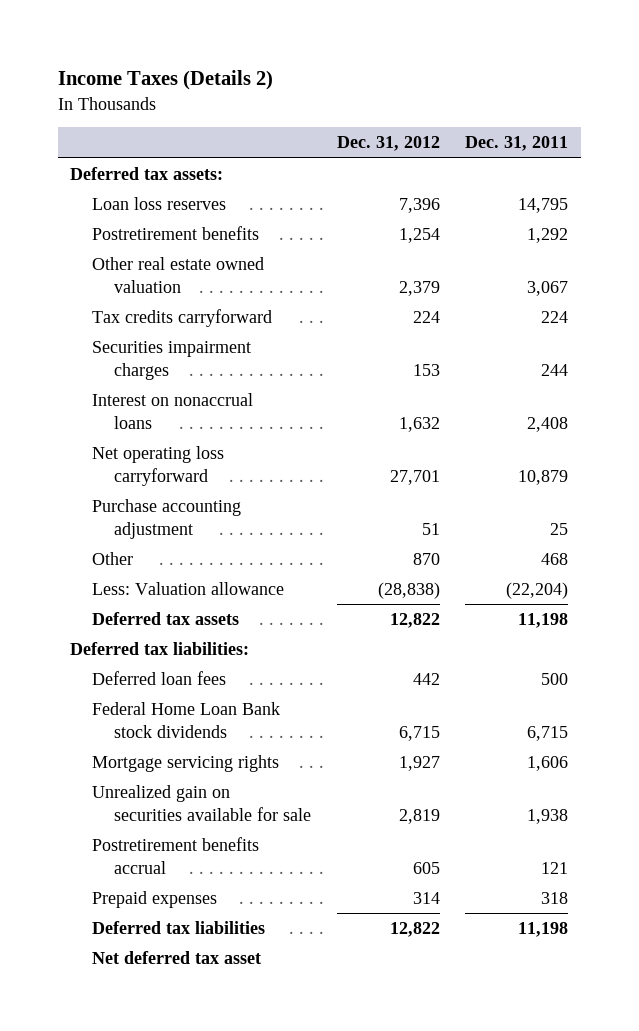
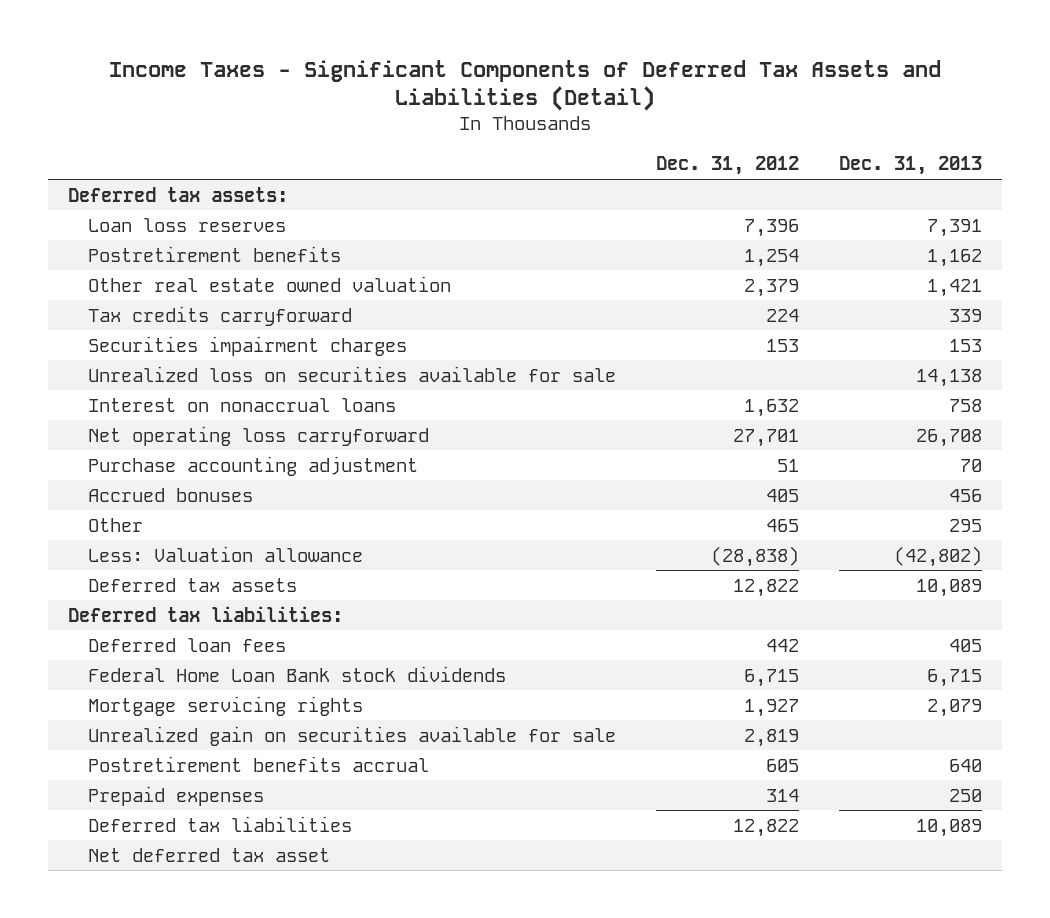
[57,70,273,91] Income Taxes (Details 2) -> [109,59,942,112] Income Taxes - Significant Components of Deferred Tax Assets and Liabilities (Detail)
[465,136,569,152] Dec. 31, 2011 -> none
none -> [839,156,983,176] Dec. 31, 2013
none -> [88,365,617,382] Unrealized loss on securities available for sale
none -> [88,487,254,502] Accrued bonuses
[412,552,440,565] 870 -> [766,518,800,532] 465

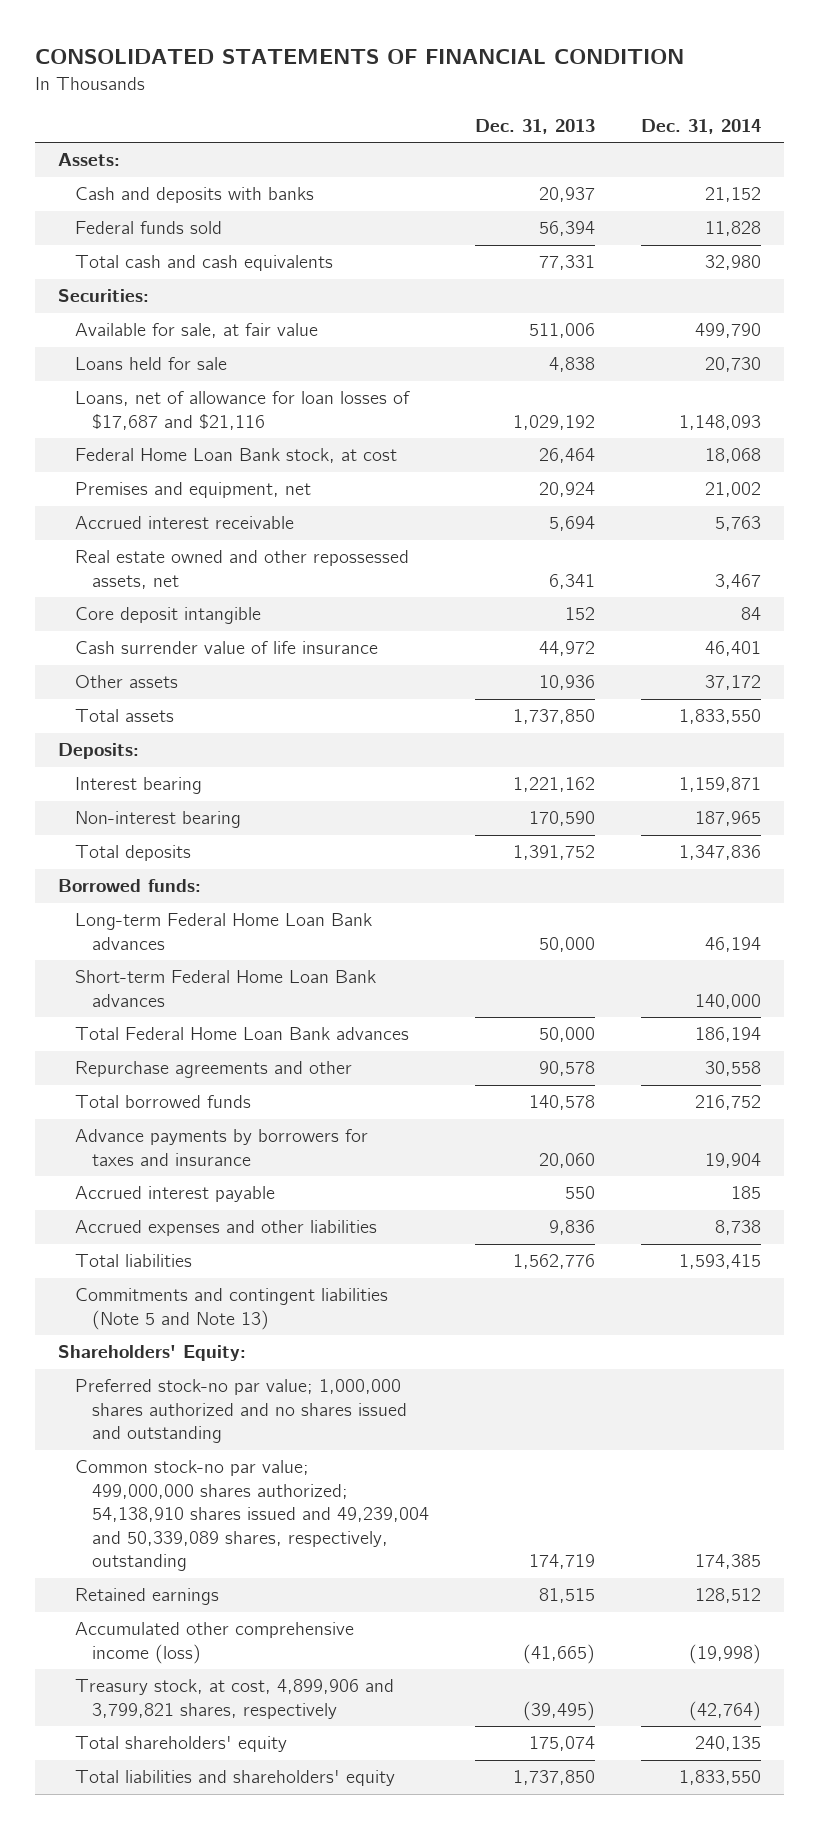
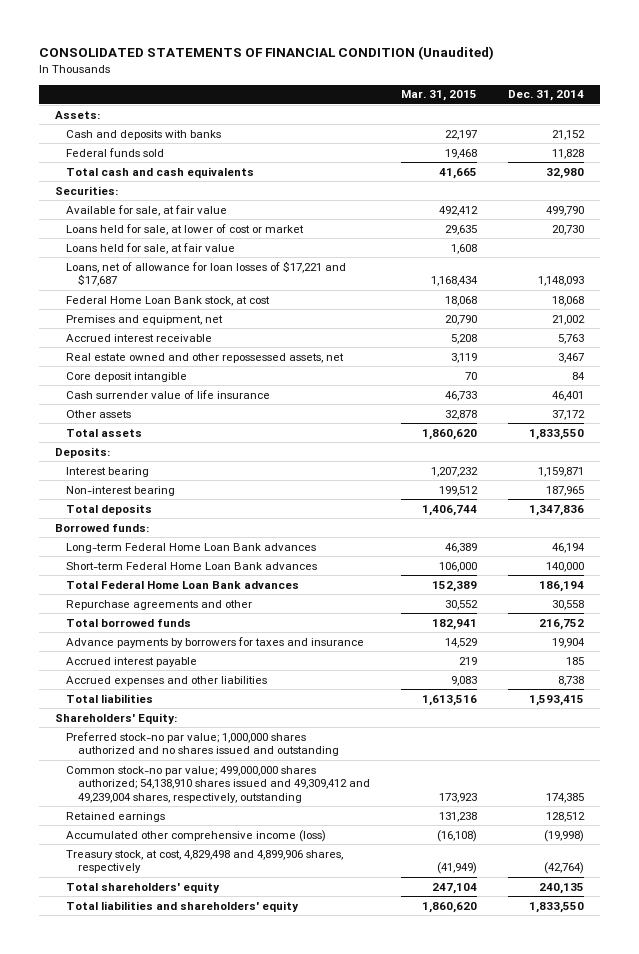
[35,49,685,65] CONSOLIDATED STATEMENTS OF FINANCIAL CONDITION -> [39,46,495,61] CONSOLIDATED STATEMENTS OF FINANCIAL CONDITION (Unaudited)
[474,118,595,134] Dec. 31, 2013 -> none
none -> [401,90,478,102] Mar. 31, 2015
[75,357,228,371] Loans held for sale -> [66,223,305,235] Loans held for sale, at lower of cost or market
none -> [66,242,236,254] Loans held for sale, at fair value
[75,391,411,430] Loans, net of allowance for loan losses of $17,687 and $21,116 -> [66,260,347,287] Loans, net of allowance for loan losses of $17,221 and $17,687
[75,1288,389,1330] Commitments and contingent liabilities (Note 5 and Note 13) -> none
[75,1460,429,1572] Common stock-no par value; 499,000,000 shares authorized; 54,138,910 shares issued and 49,239,004 and 50,339,089 shares, respectively, outstanding -> [66,765,370,803] Common stock-no par value; 499,000,000 shares authorized; 54,138,910 shares issued and 49,309,412 and 49,239,004 shares, respectively, outstanding
[75,1679,395,1719] Treasury stock, at cost, 4,899,906 and 3,799,821 shares, respectively -> [66,849,344,874] Treasury stock, at cost, 4,829,498 and 4,899,906 shares, respectively

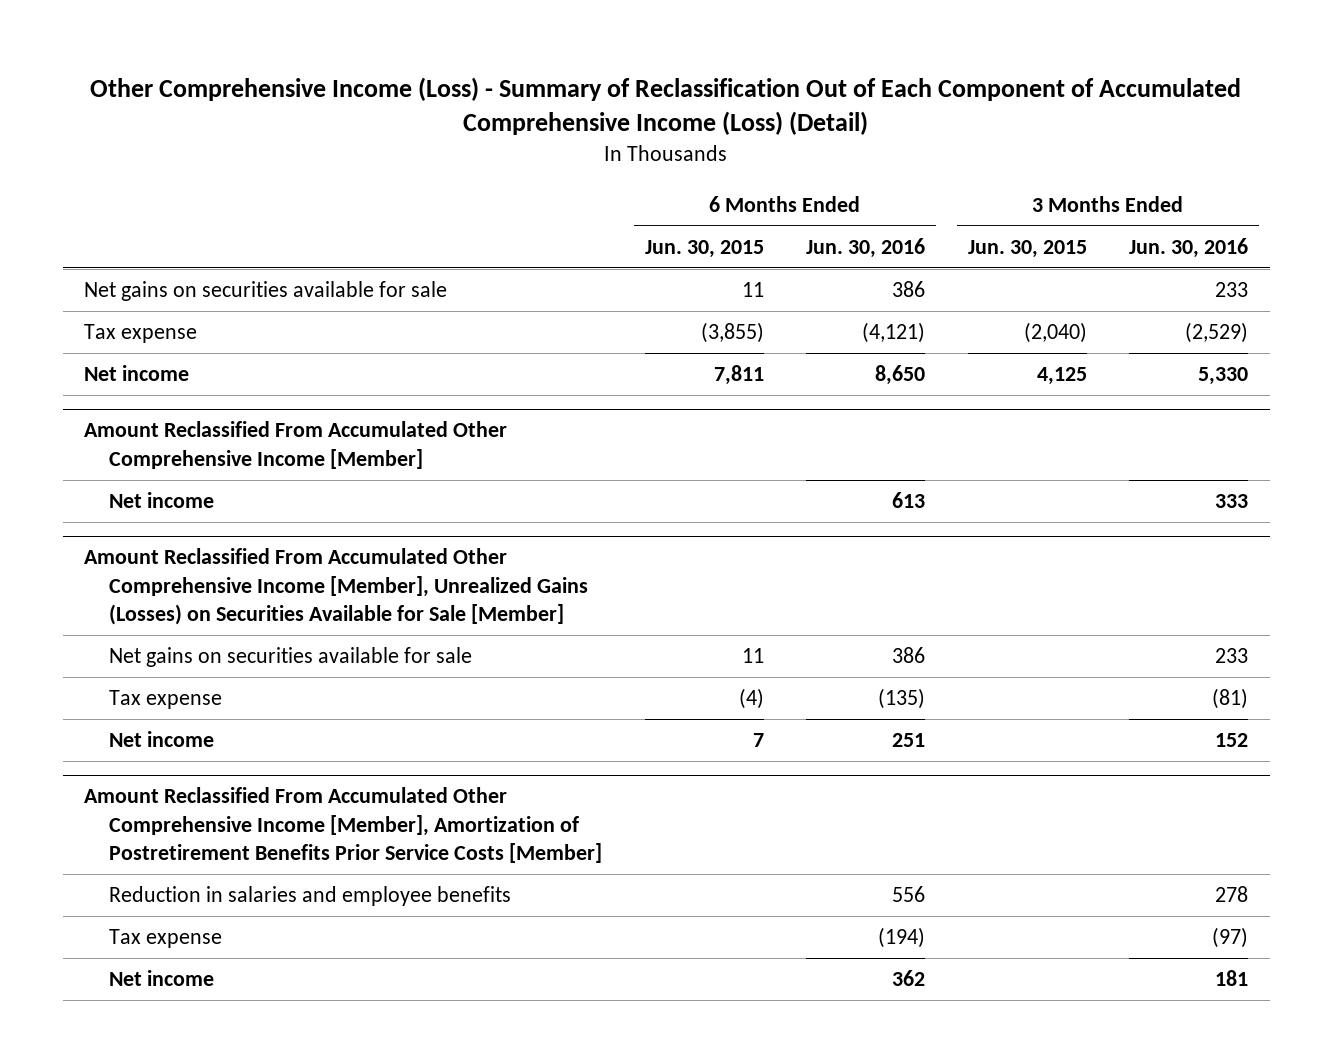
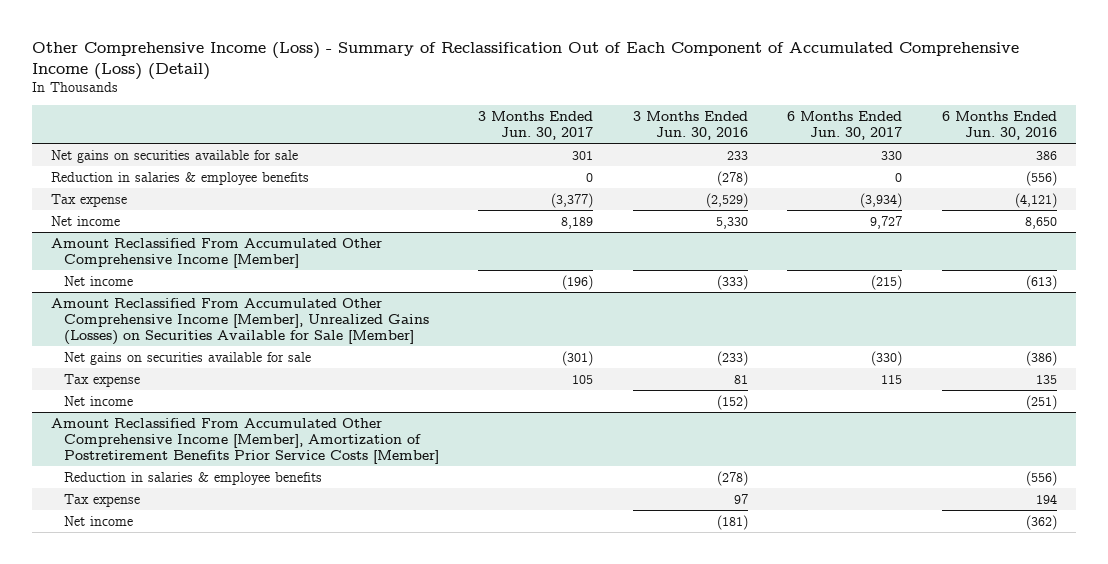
[644,240,764,259] Jun. 30, 2015 -> none
[967,240,1087,259] Jun. 30, 2015 -> none
none -> [478,110,594,140] 3 Months Ended Jun. 30, 2017
none -> [787,110,903,140] 6 Months Ended Jun. 30, 2017
none -> [51,171,310,185] Reduction in salaries & employee benefits
[892,492,926,509] 613 -> [1025,274,1057,290] (613)
[1215,494,1249,509] 333 -> [716,274,748,290] (333)
[892,647,926,664] 386 -> [1025,350,1057,366] (386)
[1215,648,1249,664] 233 -> [716,350,748,366] (233)
[878,688,926,710] (135) -> [1035,374,1057,384] 135
[1212,688,1249,710] (81) -> [733,374,748,384] 81
[892,733,926,748] 251 -> [1025,394,1057,410] (251)
[1215,733,1249,748] 152 -> [716,394,748,410] (152)
[108,886,511,907] Reduction in salaries and employee benefits -> [64,471,323,485] Reduction in salaries & employee benefits
[892,886,926,903] 556 -> [1025,470,1057,486] (556)
[1215,886,1249,903] 278 -> [716,470,748,486] (278)
[878,927,926,949] (194) -> [1035,493,1057,504] 194
[1212,927,1249,949] (97) -> [733,493,748,504] 97
[892,970,926,987] 362 -> [1025,514,1057,530] (362)
[1215,970,1249,987] 181 -> [716,514,748,530] (181)

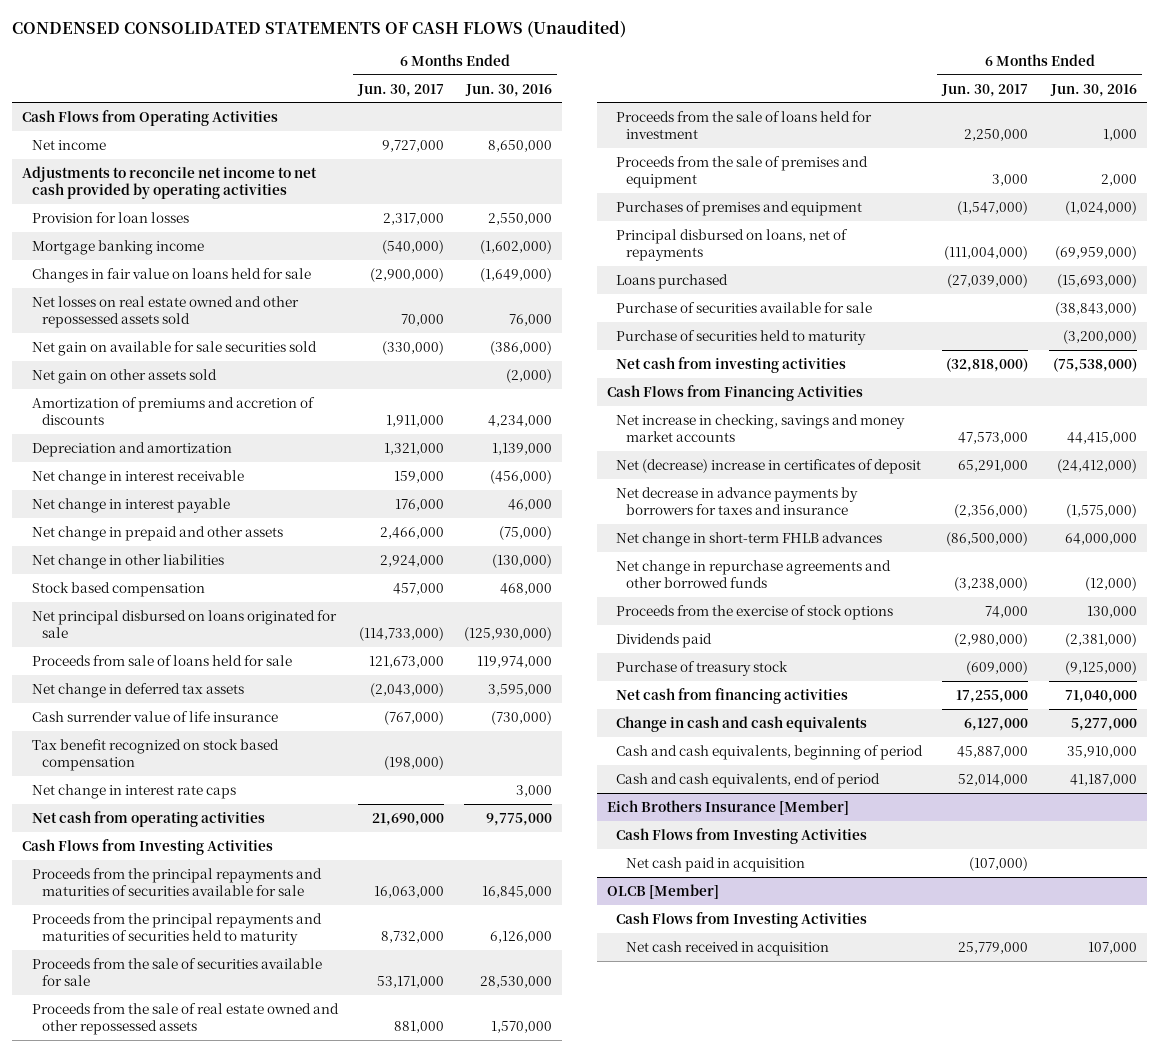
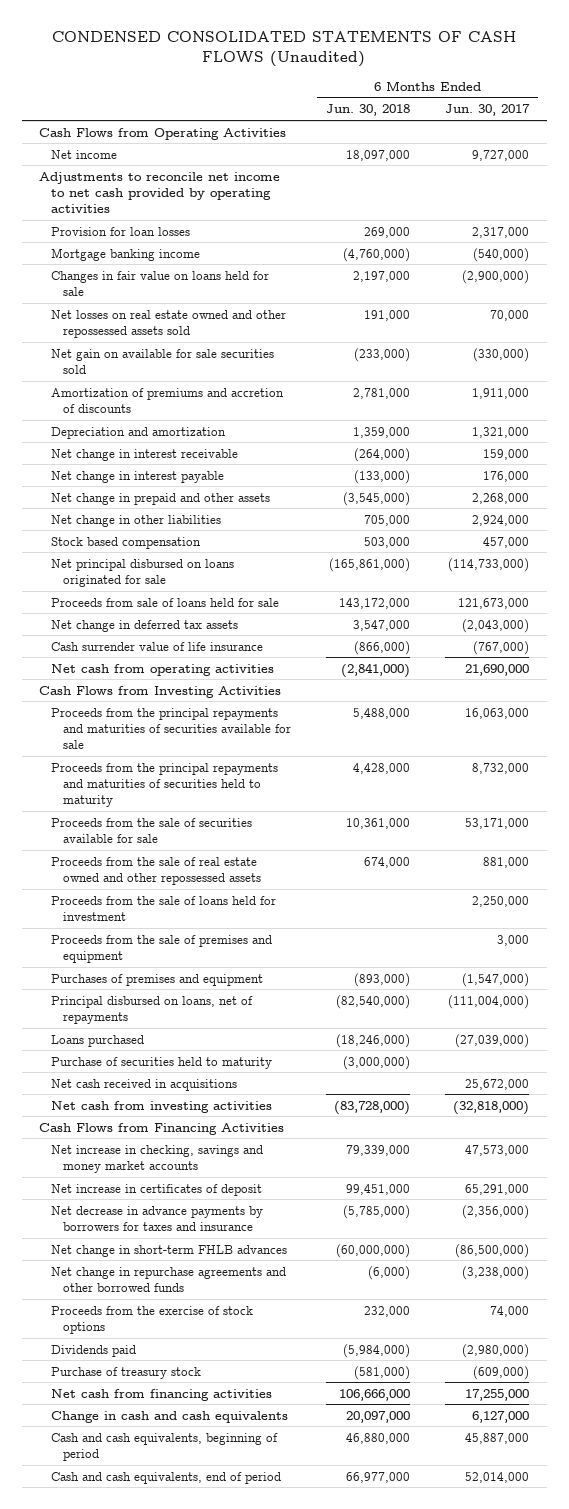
[465,83,553,97] Jun. 30, 2016 -> none
none -> [326,104,411,117] Jun. 30, 2018
[32,368,218,384] Net gain on other assets sold -> none
[380,526,445,539] 2,466,000 -> [472,492,530,504] 2,268,000
[32,738,280,772] Tax benefit recognized on stock based compensation -> none
[32,783,237,799] Net change in interest rate caps -> none
[616,301,873,313] Purchase of securities available for sale -> none
none -> [51,1078,238,1091] Net cash received in acquisitions
[616,458,922,474] Net (decrease) increase in certificates of deposit -> [51,1183,263,1196] Net increase in certificates of deposit
[606,799,849,815] Eich Brothers Insurance [Member] -> none
[616,827,868,844] Cash Flows from Investing Activities -> none
[626,856,806,872] Net cash paid in acquisition -> none
[606,883,719,899] OLCB [Member] -> none
[616,911,868,928] Cash Flows from Investing Activities -> none
[626,940,830,956] Net cash received in acquisition -> none

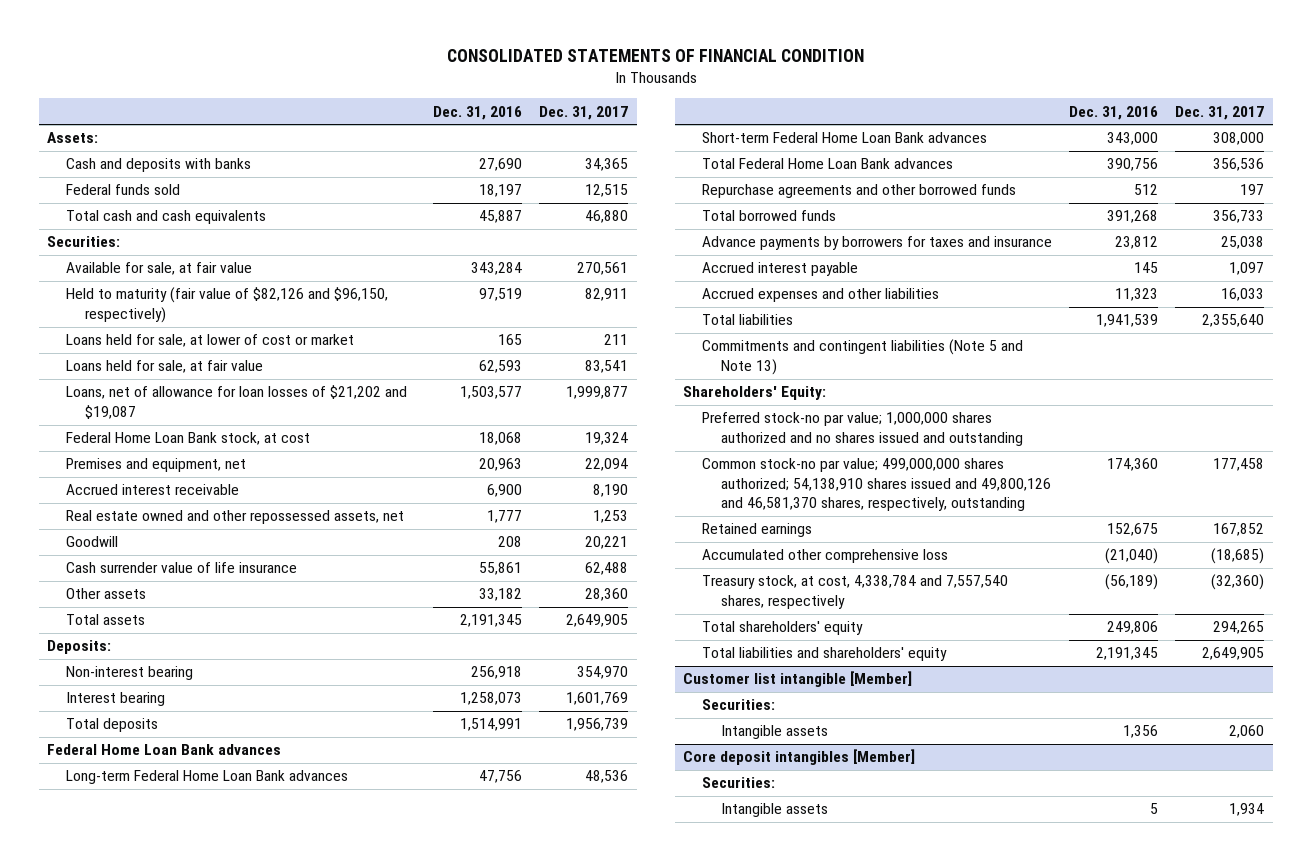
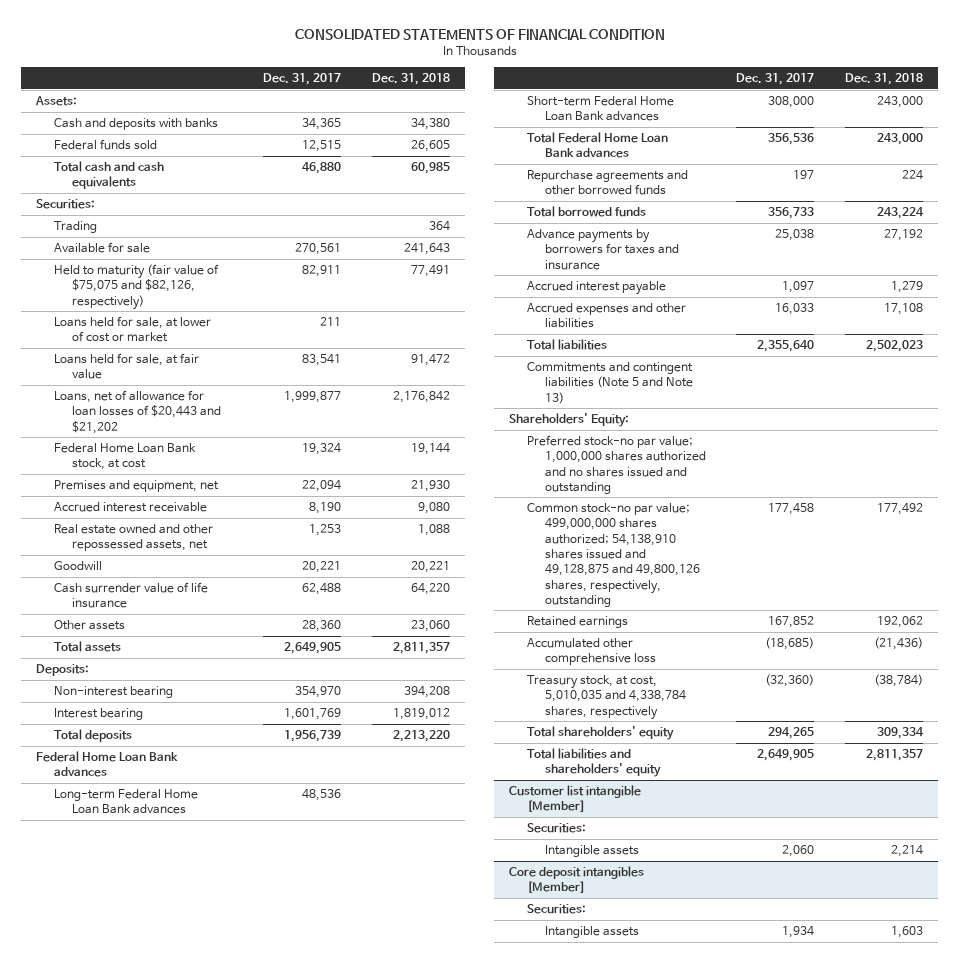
[432,105,522,120] Dec. 31, 2016 -> none
none -> [371,73,450,86] Dec. 31, 2018
none -> [54,221,98,234] Trading
[65,262,252,276] Available for sale, at fair value -> [54,242,151,254] Available for sale
[65,287,388,323] Held to maturity (fair value of $82,126 and $96,150, respectively) -> [54,264,220,310] Held to maturity (fair value of $75,075 and $82,126, respectively)
[65,385,407,419] Loans, net of allowance for loan losses of $21,202 and $19,087 -> [54,390,221,434] Loans, net of allowance for loan losses of $20,443 and $21,202
[702,458,1051,512] Common stock-no par value; 499,000,000 shares authorized; 54,138,910 shares issued and 49,800,126 and 46,581,370 shares, respectively, outstanding -> [527,503,701,607] Common stock-no par value; 499,000,000 shares authorized; 54,138,910 shares issued and 49,128,875 and 49,800,126 shares, respectively, outstanding
[702,575,1009,609] Treasury stock, at cost, 4,338,784 and 7,557,540 shares, respectively -> [527,675,687,720] Treasury stock, at cost, 5,010,035 and 4,338,784 shares, respectively

